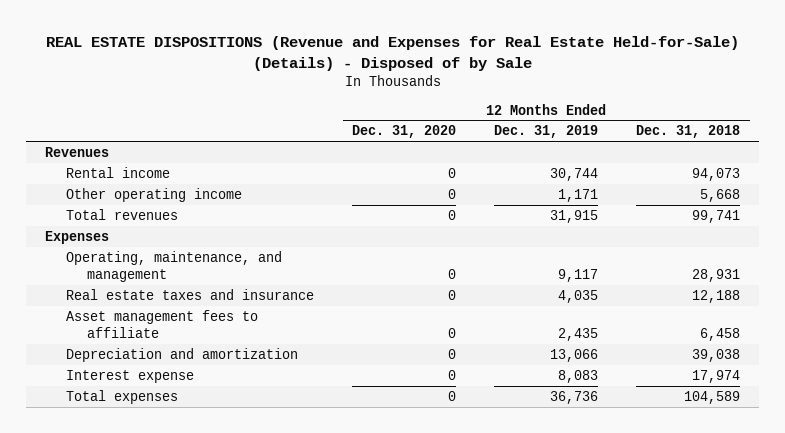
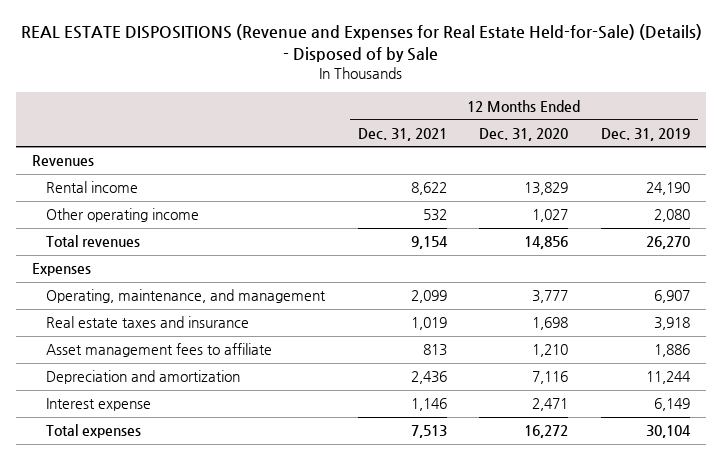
[636,125,741,139] Dec. 31, 2018 -> none
none -> [357,127,447,141] Dec. 31, 2021
[448,167,457,178] 0 -> [524,182,569,196] 13,829
[550,167,599,181] 30,744 -> [645,182,690,196] 24,190
[448,188,457,199] 0 -> [532,209,569,223] 1,027
[558,188,599,202] 1,171 -> [653,209,690,223] 2,080
[448,209,457,220] 0 -> [524,236,569,250] 14,856
[550,209,599,223] 31,915 -> [645,236,690,250] 26,270
[448,269,457,280] 0 -> [532,290,569,304] 3,777
[558,269,599,283] 9,117 -> [653,290,690,304] 6,907
[448,289,457,300] 0 -> [532,317,569,331] 1,698
[558,289,599,303] 4,035 -> [653,317,690,331] 3,918
[448,328,457,339] 0 -> [532,344,569,358] 1,210
[558,328,599,342] 2,435 -> [653,344,690,358] 1,886
[448,348,457,359] 0 -> [532,371,569,385] 7,116
[550,348,599,362] 13,066 -> [645,371,691,385] 11,244
[448,369,457,380] 0 -> [532,398,569,412] 2,471
[558,369,599,383] 8,083 -> [653,398,690,412] 6,149
[448,390,457,401] 0 -> [524,425,569,439] 16,272
[550,390,599,404] 36,736 -> [645,425,691,439] 30,104

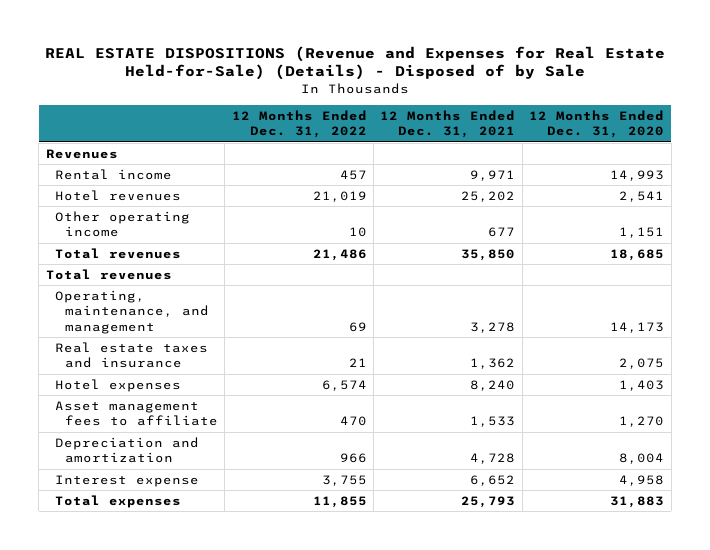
[600,127,690,141] Dec. 31, 2019 -> none
none -> [231,109,367,139] 12 Months Ended Dec. 31, 2022
[410,182,447,196] 8,622 -> [470,169,516,181] 9,971
[524,182,569,196] 13,829 -> [610,169,665,181] 14,993
none -> [55,189,182,201] Hotel revenues
[422,209,447,222] 532 -> [488,227,516,238] 677
[532,209,569,223] 1,027 -> [619,227,665,239] 1,151
[410,236,448,250] 9,154 -> [461,248,516,261] 35,850
[524,236,569,250] 14,856 -> [610,248,665,261] 18,685
[31,263,91,277] Expenses -> [45,268,172,280] Total revenues
[410,290,447,304] 2,099 -> [470,322,516,334] 3,278
[532,290,569,304] 3,777 -> [610,322,665,334] 14,173
[410,317,447,331] 1,019 -> [470,358,516,370] 1,362
[532,317,569,331] 1,698 -> [619,358,665,370] 2,075
none -> [55,378,182,392] Hotel expenses
[422,344,447,357] 813 -> [470,416,516,428] 1,533
[532,344,569,358] 1,210 -> [619,416,665,428] 1,270
[410,371,447,385] 2,436 -> [470,453,516,465] 4,728
[532,371,569,385] 7,116 -> [619,453,665,465] 8,004
[410,398,447,412] 1,146 -> [470,474,516,486] 6,652
[532,398,569,412] 2,471 -> [619,474,665,486] 4,958
[410,425,447,439] 7,513 -> [461,495,516,508] 25,793
[524,425,569,439] 16,272 -> [610,495,665,508] 31,883

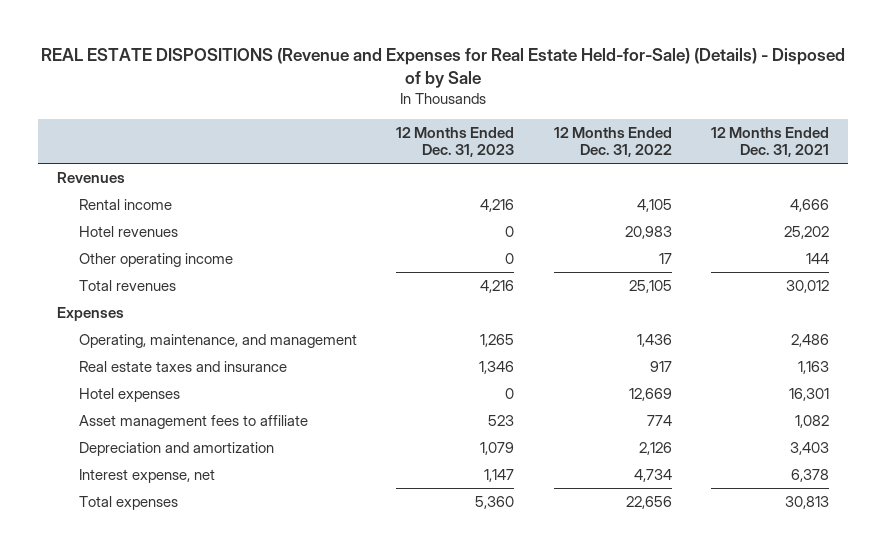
[529,109,665,139] 12 Months Ended Dec. 31, 2020 -> none
none -> [396,126,515,157] 12 Months Ended Dec. 31, 2023
[339,169,367,180] 457 -> [636,199,672,213] 4,105
[470,169,516,181] 9,971 -> [789,199,829,213] 4,666
[312,190,367,202] 21,019 -> [624,226,672,240] 20,983
[348,227,367,238] 10 -> [658,253,672,265] 17
[488,227,516,238] 677 -> [805,253,829,265] 144
[312,248,367,261] 21,486 -> [628,280,672,294] 25,105
[461,248,516,261] 35,850 -> [785,280,829,294] 30,012
[45,268,172,280] Total revenues -> [57,307,125,322] Expenses
[348,322,367,333] 69 -> [636,334,672,348] 1,436
[470,322,516,334] 3,278 -> [790,334,829,348] 2,486
[348,358,367,368] 21 -> [649,361,672,373] 917
[470,358,516,370] 1,362 -> [797,361,829,375] 1,163
[321,379,367,391] 6,574 -> [628,388,672,402] 12,669
[470,379,516,391] 8,240 -> [788,388,829,402] 16,301
[339,416,367,427] 470 -> [646,415,672,427] 774
[470,416,516,428] 1,533 -> [794,415,829,429] 1,082
[339,453,367,464] 966 -> [638,442,672,456] 2,126
[470,453,516,465] 4,728 -> [789,442,829,456] 3,403
[55,474,200,487] Interest expense -> [79,469,216,484] Interest expense, net
[321,474,367,486] 3,755 -> [633,469,672,483] 4,734
[470,474,516,486] 6,652 -> [790,469,829,483] 6,378
[312,495,367,508] 11,855 -> [625,496,672,510] 22,656
[461,495,516,508] 25,793 -> [784,496,829,510] 30,813

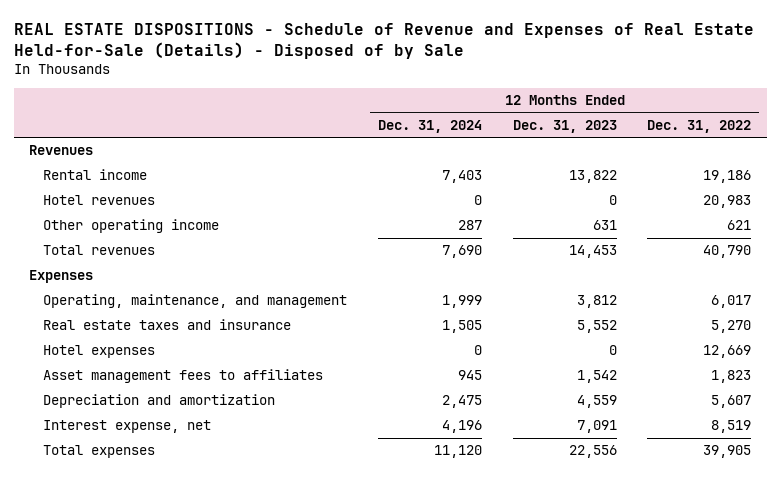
[40,47,845,88] REAL ESTATE DISPOSITIONS (Revenue and Expenses for Real Estate Held-for-Sale) (Details) - Disposed of by Sale -> [13,22,754,59] REAL ESTATE DISPOSITIONS - Schedule of Revenue and Expenses of Real Estate Held-for-Sale (Details) - Disposed of by Sale
[710,126,829,157] 12 Months Ended Dec. 31, 2021 -> none
none -> [377,119,482,133] Dec. 31, 2024
[480,199,515,213] 4,216 -> [568,170,617,184] 13,822
[636,199,672,213] 4,105 -> [703,170,752,184] 19,186
[505,253,515,265] 0 -> [592,220,617,231] 631
[658,253,672,265] 17 -> [727,220,752,231] 621
[480,280,515,294] 4,216 -> [568,245,617,259] 14,453
[628,280,672,294] 25,105 -> [703,245,752,259] 40,790
[480,334,515,348] 1,265 -> [576,295,617,309] 3,812
[636,334,672,348] 1,436 -> [711,295,752,309] 6,017
[479,361,515,375] 1,346 -> [576,320,617,334] 5,552
[649,361,672,373] 917 -> [711,320,752,334] 5,270
[79,415,309,430] Asset management fees to affiliate -> [42,369,323,384] Asset management fees to affiliates
[488,415,515,427] 523 -> [576,370,617,384] 1,542
[646,415,672,427] 774 -> [711,370,752,384] 1,823
[480,442,515,456] 1,079 -> [576,395,617,409] 4,559
[638,442,672,456] 2,126 -> [711,395,752,409] 5,607
[484,469,515,483] 1,147 -> [576,420,617,434] 7,091
[633,469,672,483] 4,734 -> [711,420,752,434] 8,519
[475,496,515,510] 5,360 -> [568,445,617,459] 22,556
[625,496,672,510] 22,656 -> [703,445,752,459] 39,905

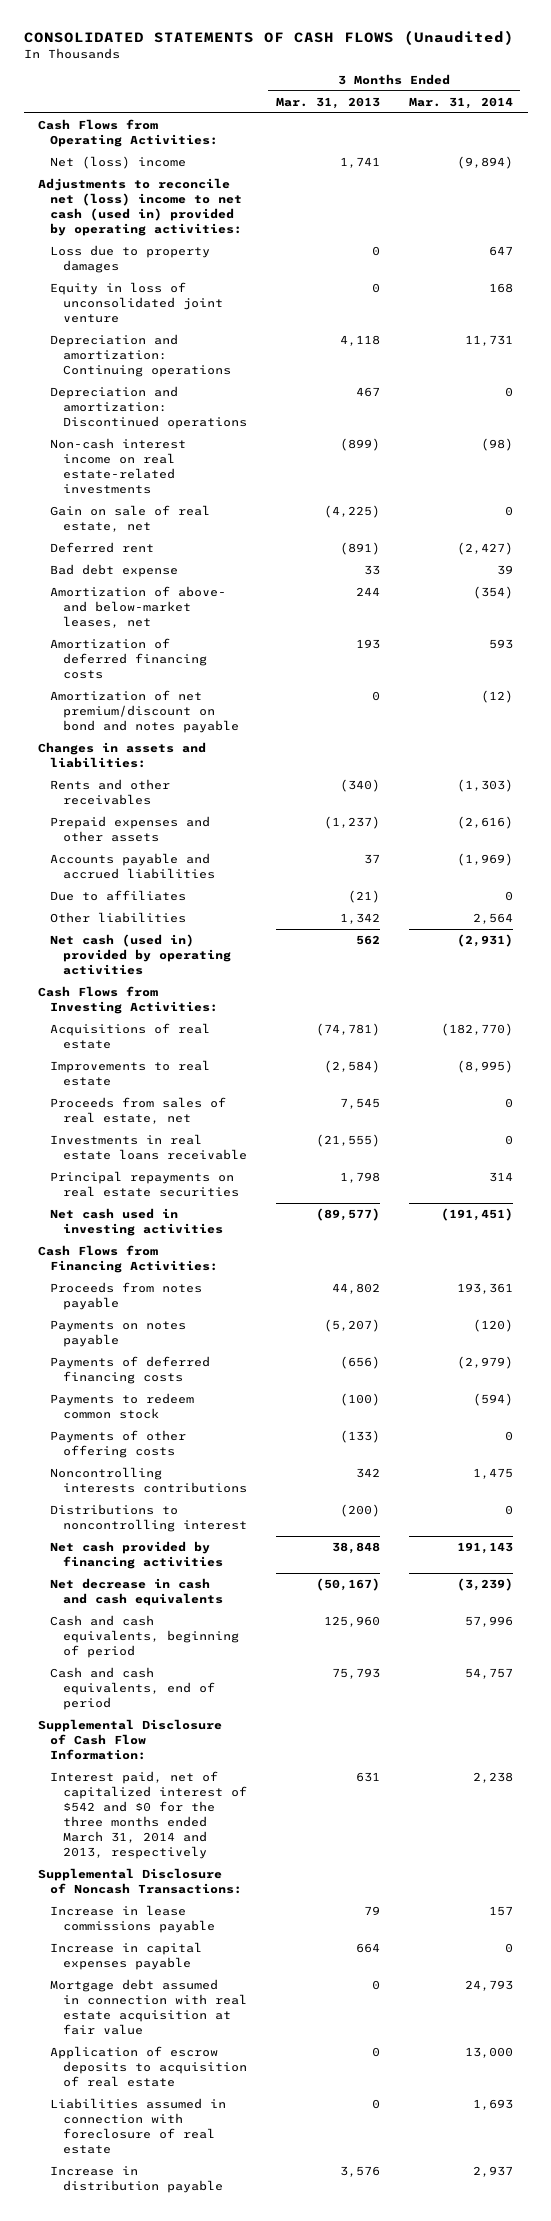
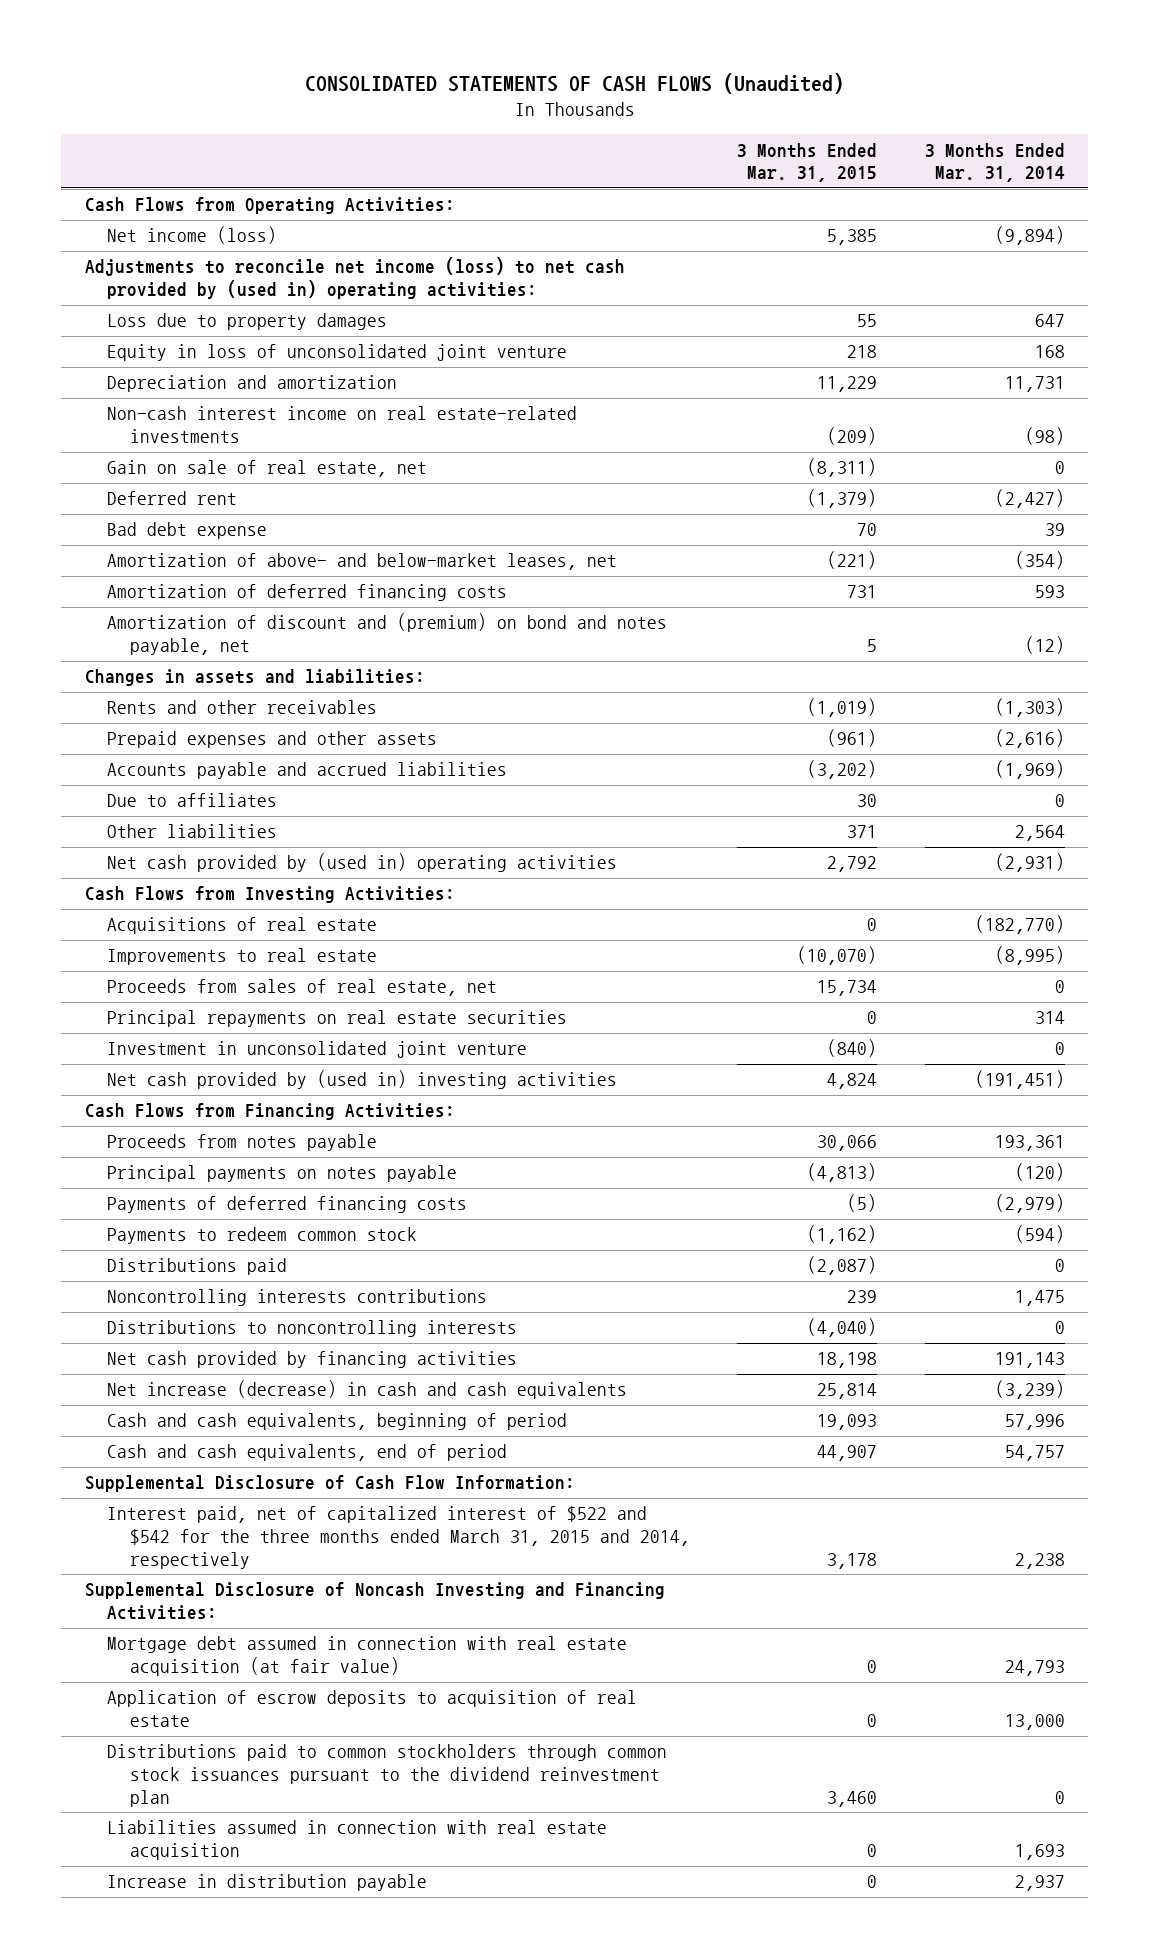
[275,96,380,109] Mar. 31, 2013 -> none
none -> [737,142,878,183] 3 Months Ended Mar. 31, 2015
[50,155,187,169] Net (loss) income -> [107,226,278,245] Net income (loss)
[38,177,243,236] Adjustments to reconcile net (loss) income to net cash (used in) provided by operating activities: -> [84,257,625,300] Adjustments to reconcile net income (loss) to net cash provided by (used in) operating activities:
[50,385,247,429] Depreciation and amortization: Discontinued operations -> none
[50,333,231,377] Depreciation and amortization: Continuing operations -> [107,375,398,393] Depreciation and amortization
[50,689,239,733] Amortization of net premium/discount on bond and notes payable -> [107,613,668,656] Amortization of discount and (premium) on bond and notes payable, net
[50,933,231,975] Net cash (used in) provided by operating activities -> [107,853,618,873] Net cash provided by (used in) operating activities
[50,1133,247,1160] Investments in real estate loans receivable -> none
none -> [107,1041,528,1059] Investment in unconsolidated joint venture
[50,1207,223,1236] Net cash used in investing activities -> [107,1070,618,1090] Net cash provided by (used in) investing activities
[50,1319,187,1347] Payments on notes payable -> [107,1165,458,1183] Principal payments on notes payable
[50,1429,187,1458] Payments of other offering costs -> none
none -> [107,1258,288,1276] Distributions paid
[50,1503,247,1532] Distributions to noncontrolling interest -> [107,1320,518,1338] Distributions to noncontrolling interests
[50,1577,223,1606] Net decrease in cash and cash equivalents -> [107,1380,628,1400] Net increase (decrease) in cash and cash equivalents
[50,1904,215,1933] Increase in lease commissions payable -> none
[50,1941,203,1970] Increase in capital expenses payable -> none
[50,1770,247,1859] Interest paid, net of capitalized interest of $542 and $0 for the three months ended March 31, 2014 and 2013, respectively -> [107,1506,690,1569] Interest paid, net of capitalized interest of $522 and $542 for the three months ended March 31, 2015 and 2014, respectively
[38,1867,243,1894] Supplemental Disclosure of Noncash Transactions: -> [84,1582,665,1621] Supplemental Disclosure of Noncash Investing and Financing Activities:
[50,1978,247,2035] Mortgage debt assumed in connection with real estate acquisition at fair value -> [107,1636,628,1677] Mortgage debt assumed in connection with real estate acquisition (at fair value)
none -> [107,1744,668,1807] Distributions paid to common stockholders through common stock issuances pursuant to the dividend reinvestment plan
[50,2097,227,2154] Liabilities assumed in connection with foreclosure of real estate -> [107,1820,608,1861] Liabilities assumed in connection with real estate acquisition

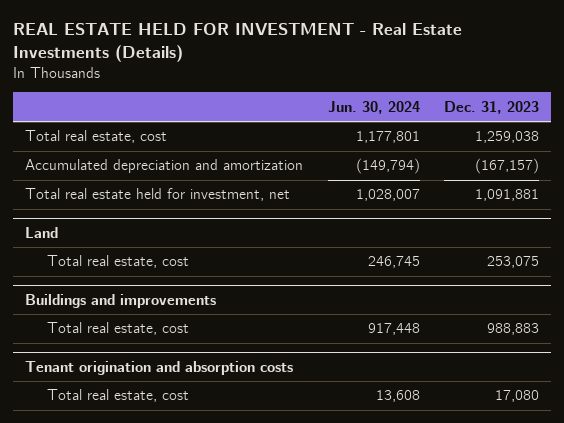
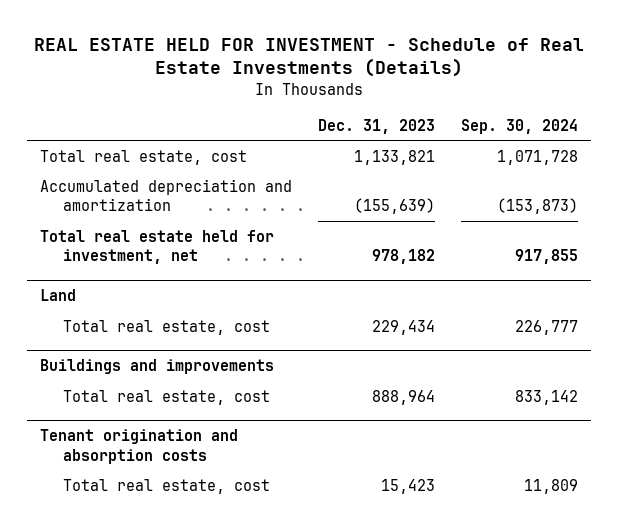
[12,23,462,63] REAL ESTATE HELD FOR INVESTMENT - Real Estate Investments (Details) -> [33,37,584,78] REAL ESTATE HELD FOR INVESTMENT - Schedule of Real Estate Investments (Details)
[327,100,420,114] Jun. 30, 2024 -> none
none -> [460,118,578,134] Sep. 30, 2024
[475,131,540,144] 1,259,038 -> [353,149,435,165] 1,133,821
[475,158,540,175] (167,157) -> [353,198,435,215] (155,639)
[475,189,540,202] 1,091,881 -> [371,249,435,265] 978,182
[487,256,540,269] 253,075 -> [371,319,435,335] 229,434
[487,323,540,336] 988,883 -> [371,389,435,405] 888,964
[495,390,540,403] 17,080 -> [380,478,435,494] 15,423

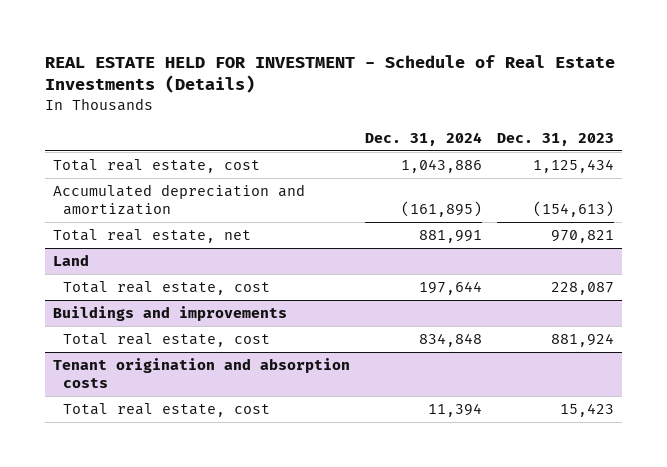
[460,118,578,134] Sep. 30, 2024 -> none
none -> [365,131,483,146] Dec. 31, 2024
[353,149,435,165] 1,133,821 -> [533,159,615,174] 1,125,434
[353,198,435,215] (155,639) -> [533,200,615,217] (154,613)
[39,229,274,265] Total real estate held for investment, net -> [52,229,251,244] Total real estate, net
[371,249,435,265] 978,182 -> [551,230,615,244] 970,821
[371,319,435,335] 229,434 -> [551,282,615,296] 228,087
[371,389,435,405] 888,964 -> [551,333,615,348] 881,924

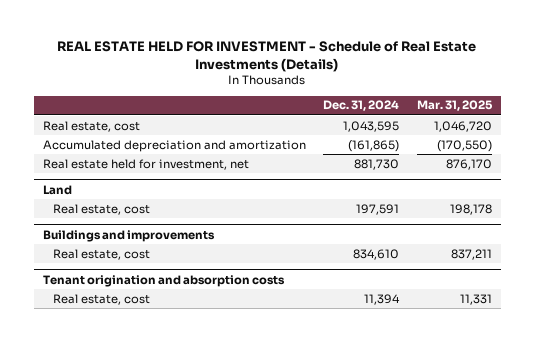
[497,132,615,146] Dec. 31, 2023 -> none
none -> [417,100,494,112] Mar. 31, 2025
[52,159,260,174] Total real estate, cost -> [42,120,140,132] Real estate, cost
[401,159,483,174] 1,043,886 -> [343,120,400,132] 1,043,595
[401,200,483,217] (161,895) -> [348,139,400,152] (161,865)
[52,229,251,244] Total real estate, net -> [42,158,249,170] Real estate held for investment, net
[419,230,483,244] 881,991 -> [354,158,400,170] 881,730
[63,281,271,296] Total real estate, cost -> [52,203,150,215] Real estate, cost
[419,281,483,296] 197,644 -> [356,203,400,215] 197,591
[63,333,271,348] Total real estate, cost -> [52,248,150,260] Real estate, cost
[419,333,483,348] 834,848 -> [353,248,400,260] 834,610
[63,403,271,418] Total real estate, cost -> [52,293,150,305] Real estate, cost

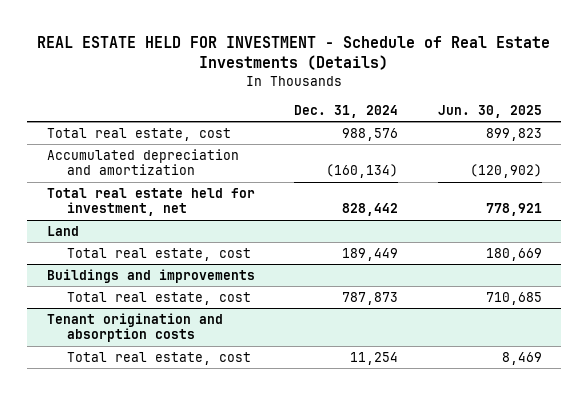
[417,100,494,112] Mar. 31, 2025 -> none
none -> [437,104,542,118] Jun. 30, 2025
[42,120,140,132] Real estate, cost -> [46,127,231,141] Total real estate, cost
[343,120,400,132] 1,043,595 -> [342,127,399,141] 988,576
[348,139,400,152] (161,865) -> [326,164,399,179] (160,134)
[42,158,249,170] Real estate held for investment, net -> [46,187,255,217] Total real estate held for investment, net
[354,158,400,170] 881,730 -> [342,203,399,217] 828,442
[52,203,150,215] Real estate, cost -> [66,247,251,261] Total real estate, cost
[356,203,400,215] 197,591 -> [342,247,399,261] 189,449
[52,248,150,260] Real estate, cost -> [66,291,251,305] Total real estate, cost
[353,248,400,260] 834,610 -> [342,291,399,305] 787,873
[52,293,150,305] Real estate, cost -> [66,351,251,365] Total real estate, cost
[364,293,401,305] 11,394 -> [350,351,399,365] 11,254

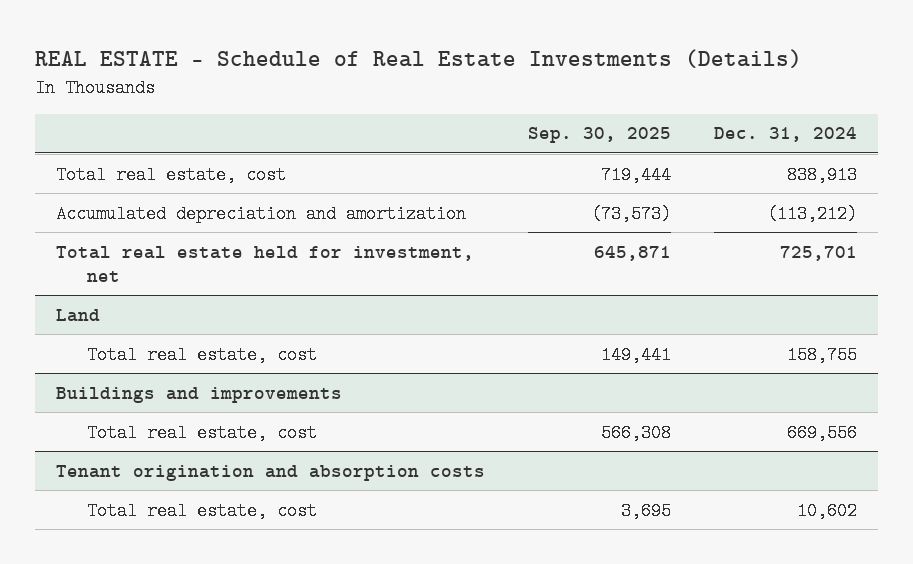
[37,35,551,70] REAL ESTATE HELD FOR INVESTMENT - Schedule of Real Estate Investments (Details) -> [34,48,802,68] REAL ESTATE - Schedule of Real Estate Investments (Details)
[437,104,542,118] Jun. 30, 2025 -> none
none -> [527,127,671,144] Sep. 30, 2025
[342,127,399,141] 988,576 -> [786,165,857,184] 838,913
[326,164,399,179] (160,134) -> [766,204,857,223] (113,212)
[342,203,399,217] 828,442 -> [779,245,857,261] 725,701
[342,247,399,261] 189,449 -> [786,345,857,364] 158,755
[342,291,399,305] 787,873 -> [786,423,857,442] 669,556
[350,351,399,365] 11,254 -> [796,501,857,520] 10,602

